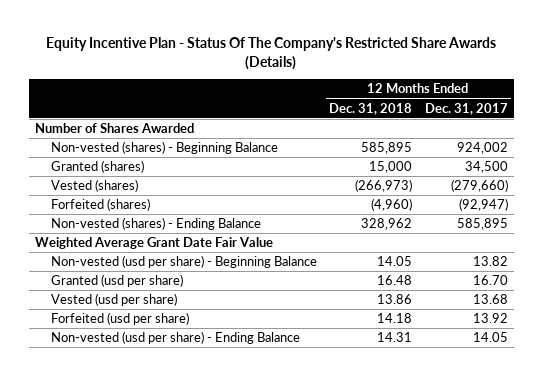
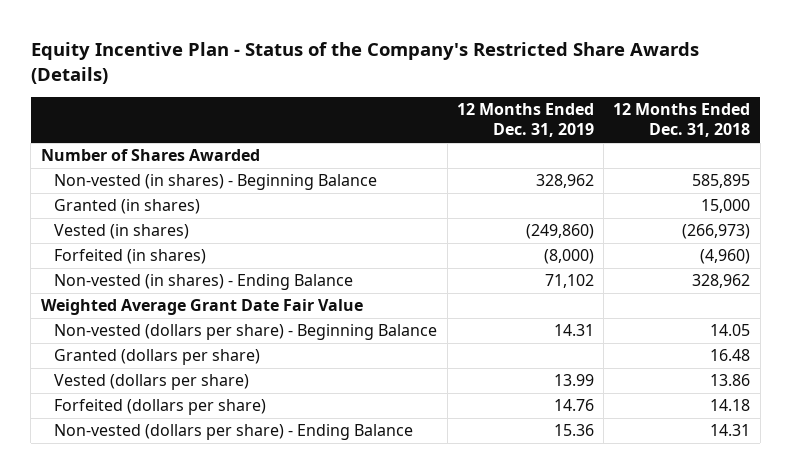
[46,36,497,71] Equity Incentive Plan - Status Of The Company's Restricted Share Awards (Details) -> [30,41,699,84] Equity Incentive Plan - Status of the Company's Restricted Share Awards (Details)
[424,102,508,115] Dec. 31, 2017 -> none
none -> [456,102,594,138] 12 Months Ended Dec. 31, 2019
[50,141,278,155] Non-vested (shares) - Beginning Balance -> [54,174,378,191] Non-vested (in shares) - Beginning Balance
[50,160,144,174] Granted (shares) -> [54,199,201,215] Granted (in shares)
[50,179,138,193] Vested (shares) -> [54,224,190,240] Vested (in shares)
[50,198,150,212] Forfeited (shares) -> [54,249,207,265] Forfeited (in shares)
[50,217,261,231] Non-vested (shares) - Ending Balance -> [54,274,354,291] Non-vested (in shares) - Ending Balance
[50,255,317,269] Non-vested (usd per share) - Beginning Balance -> [54,324,438,341] Non-vested (dollars per share) - Beginning Balance
[50,274,183,288] Granted (usd per share) -> [54,349,261,366] Granted (dollars per share)
[50,293,177,307] Vested (usd per share) -> [54,374,250,391] Vested (dollars per share)
[50,312,189,326] Forfeited (usd per share) -> [54,399,267,416] Forfeited (dollars per share)
[50,331,300,345] Non-vested (usd per share) - Ending Balance -> [54,424,414,441] Non-vested (dollars per share) - Ending Balance

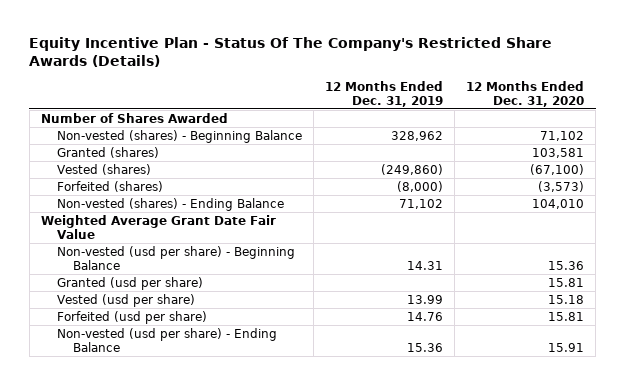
[30,41,699,84] Equity Incentive Plan - Status of the Company's Restricted Share Awards (Details) -> [29,36,553,67] Equity Incentive Plan - Status Of The Company's Restricted Share Awards (Details)
[613,102,751,138] 12 Months Ended Dec. 31, 2018 -> none
none -> [466,80,585,107] 12 Months Ended Dec. 31, 2020
[54,174,378,191] Non-vested (in shares) - Beginning Balance -> [56,129,302,143] Non-vested (shares) - Beginning Balance
[54,199,201,215] Granted (in shares) -> [56,146,159,158] Granted (shares)
[54,224,190,240] Vested (in shares) -> [56,163,151,175] Vested (shares)
[54,249,207,265] Forfeited (in shares) -> [56,180,163,192] Forfeited (shares)
[54,274,354,291] Non-vested (in shares) - Ending Balance -> [56,197,284,211] Non-vested (shares) - Ending Balance
[54,324,438,341] Non-vested (dollars per share) - Beginning Balance -> [56,245,295,270] Non-vested (usd per share) - Beginning Balance
[54,349,261,366] Granted (dollars per share) -> [56,276,203,290] Granted (usd per share)
[54,374,250,391] Vested (dollars per share) -> [56,293,195,307] Vested (usd per share)
[54,399,267,416] Forfeited (dollars per share) -> [56,310,207,324] Forfeited (usd per share)
[54,424,414,441] Non-vested (dollars per share) - Ending Balance -> [56,327,277,352] Non-vested (usd per share) - Ending Balance

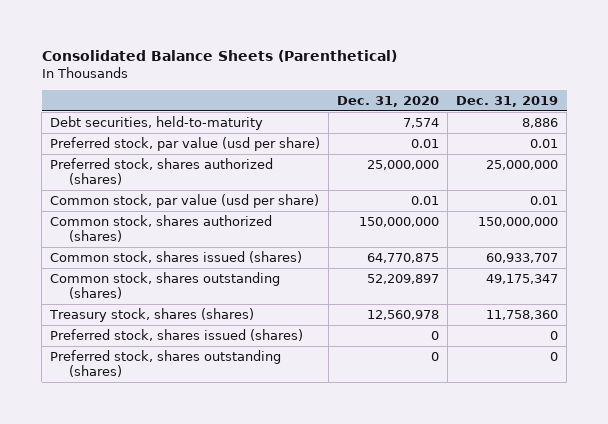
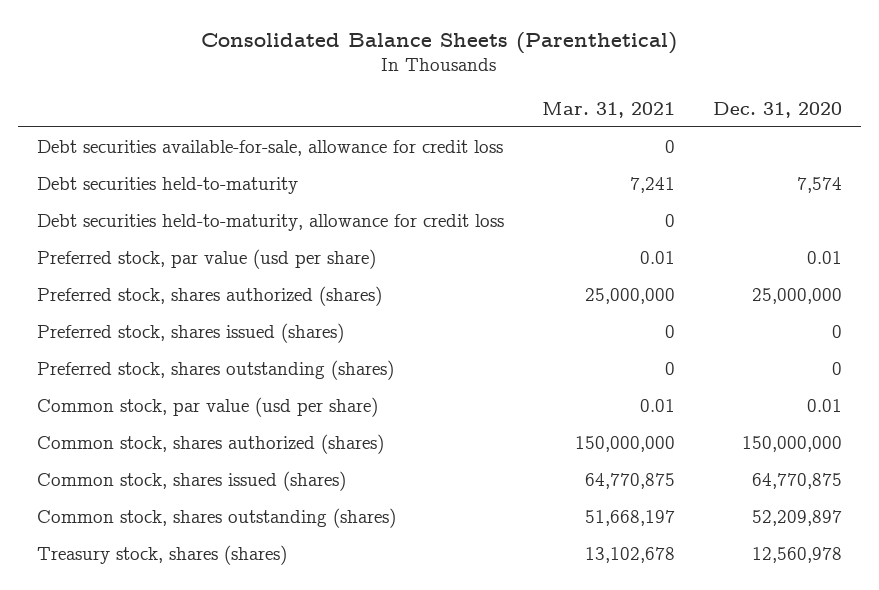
[456,96,559,108] Dec. 31, 2019 -> none
none -> [541,101,675,118] Mar. 31, 2021
none -> [37,139,504,156] Debt securities available-for-sale, allowance for credit loss
[50,115,264,130] Debt securities, held-to-maturity -> [37,176,299,194] Debt securities held-to-maturity
none -> [37,213,505,231] Debt securities held-to-maturity, allowance for credit loss
[50,328,304,341] Preferred stock, shares issued (shares) -> [37,322,345,343] Preferred stock, shares issued (shares)
[50,349,282,378] Preferred stock, shares outstanding (shares) -> [37,359,395,380] Preferred stock, shares outstanding (shares)

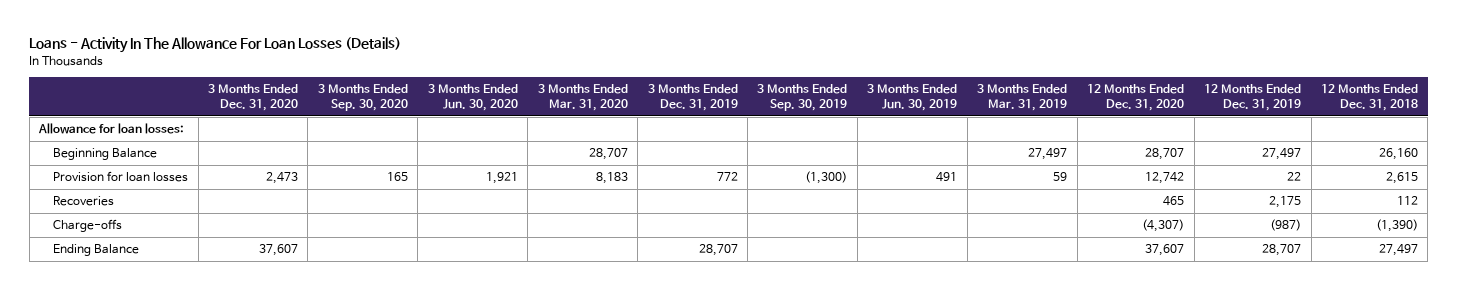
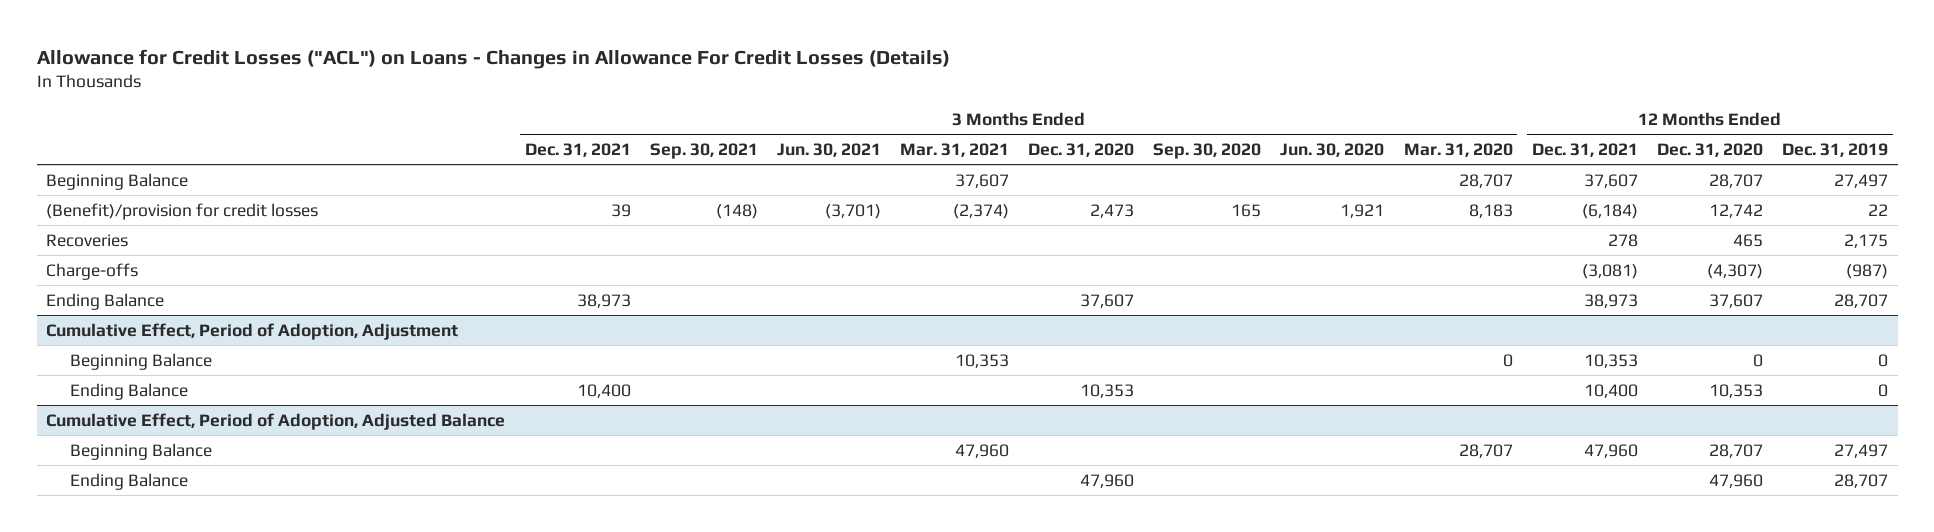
[29,37,402,54] Loans - Activity In The Allowance For Loan Losses (Details) -> [36,48,950,69] Allowance for Credit Losses ("ACL") on Loans - Changes in Allowance For Credit Losses (Details)
[647,84,738,112] 3 Months Ended Dec. 31, 2019 -> none
[757,84,848,112] 3 Months Ended Sep. 30, 2019 -> none
[867,84,958,112] 3 Months Ended Jun. 30, 2019 -> none
[977,84,1068,112] 3 Months Ended Mar. 31, 2019 -> none
[1320,84,1418,112] 12 Months Ended Dec. 31, 2018 -> none
none -> [524,142,631,157] Dec. 31, 2021
none -> [649,142,758,159] Sep. 30, 2021
none -> [776,142,881,157] Jun. 30, 2021
none -> [900,142,1010,157] Mar. 31, 2021
none -> [1531,142,1638,157] Dec. 31, 2021
[38,123,185,135] Allowance for loan losses: -> none
[53,171,189,183] Provision for loan losses -> [46,202,319,220] (Benefit)/provision for credit losses
none -> [46,322,459,340] Cumulative Effect, Period of Adoption, Adjustment
none -> [70,352,213,370] Beginning Balance
none -> [70,382,189,400] Ending Balance
none -> [46,412,506,430] Cumulative Effect, Period of Adoption, Adjusted Balance
none -> [70,442,213,460] Beginning Balance
none -> [70,472,189,490] Ending Balance

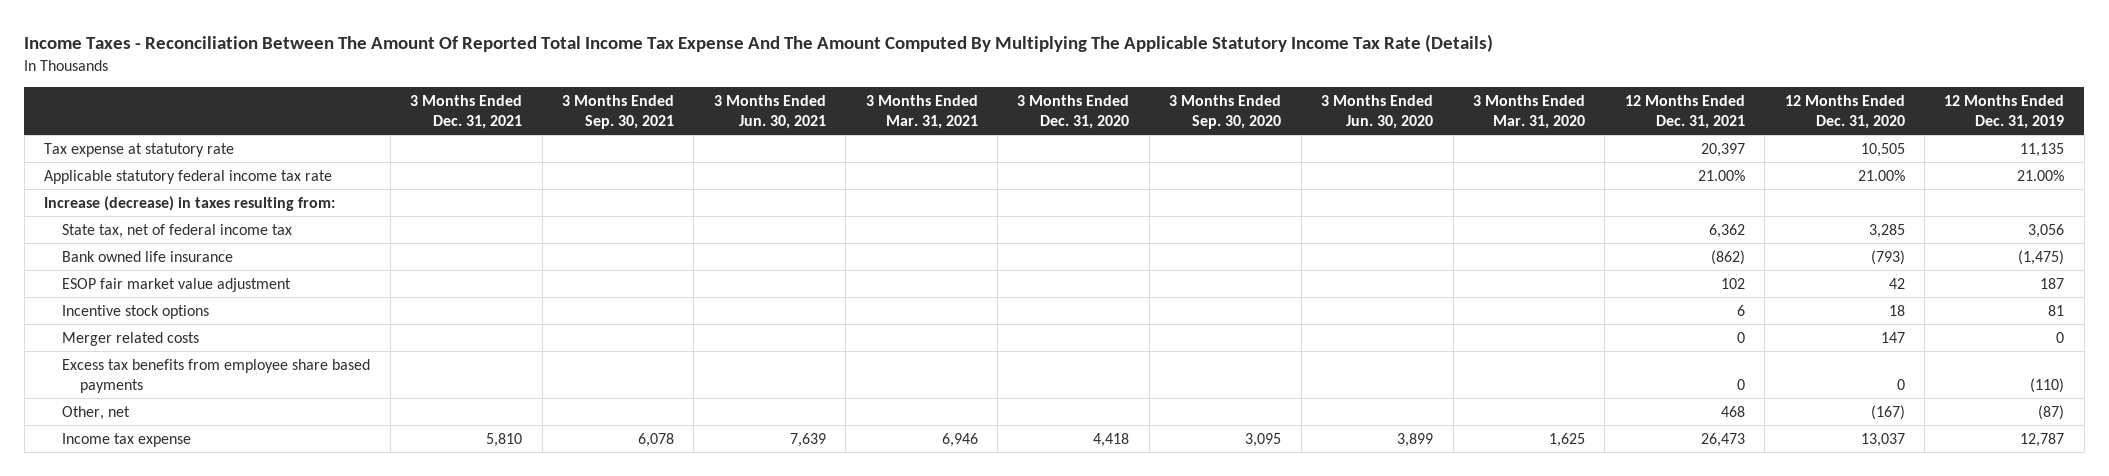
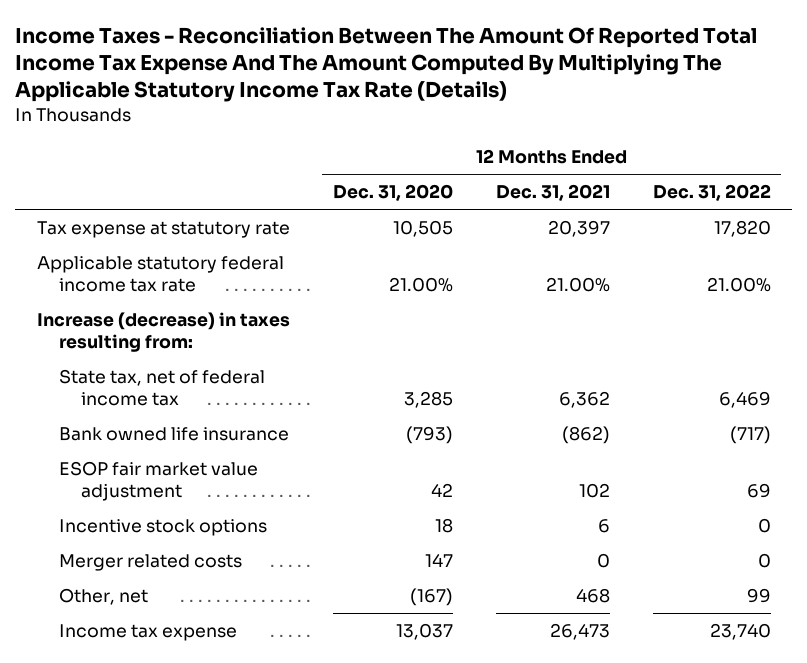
[410,94,523,129] 3 Months Ended Dec. 31, 2021 -> none
[562,94,675,129] 3 Months Ended Sep. 30, 2021 -> none
[713,94,826,129] 3 Months Ended Jun. 30, 2021 -> none
[865,94,978,129] 3 Months Ended Mar. 31, 2021 -> none
[1017,94,1130,129] 3 Months Ended Dec. 31, 2020 -> none
[1169,94,1282,129] 3 Months Ended Sep. 30, 2020 -> none
[1321,94,1434,129] 3 Months Ended Jun. 30, 2020 -> none
[1472,94,1585,129] 3 Months Ended Mar. 31, 2020 -> none
[1944,94,2065,129] 12 Months Ended Dec. 31, 2019 -> none
none -> [652,184,771,202] Dec. 31, 2022
[62,358,371,394] Excess tax benefits from employee share based payments -> none

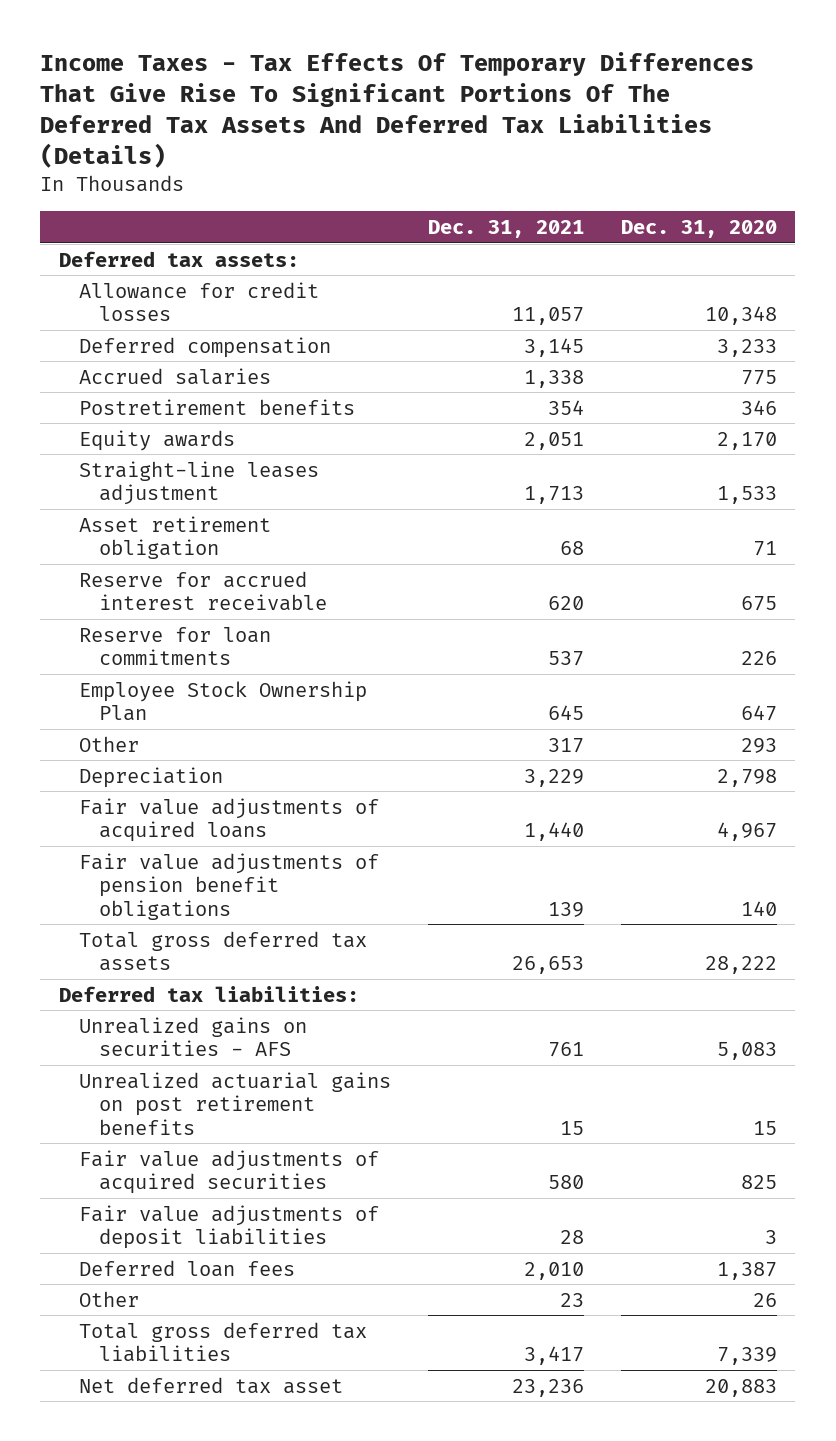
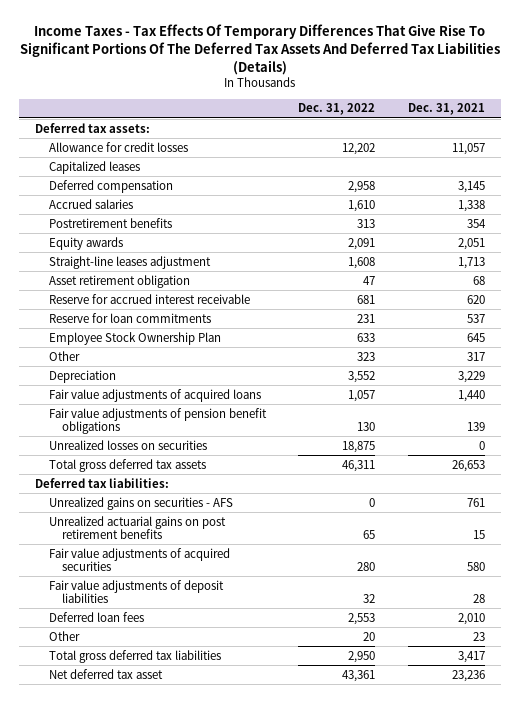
[620,219,777,238] Dec. 31, 2020 -> none
none -> [298,103,376,116] Dec. 31, 2022
none -> [48,160,140,174] Capitalized leases
none -> [48,439,207,450] Unrealized losses on securities

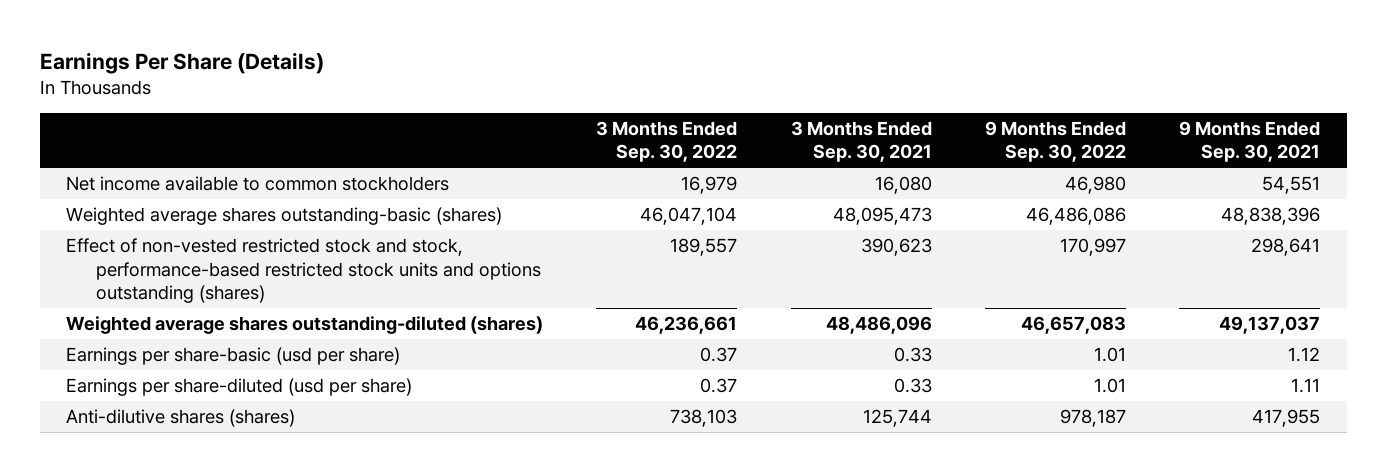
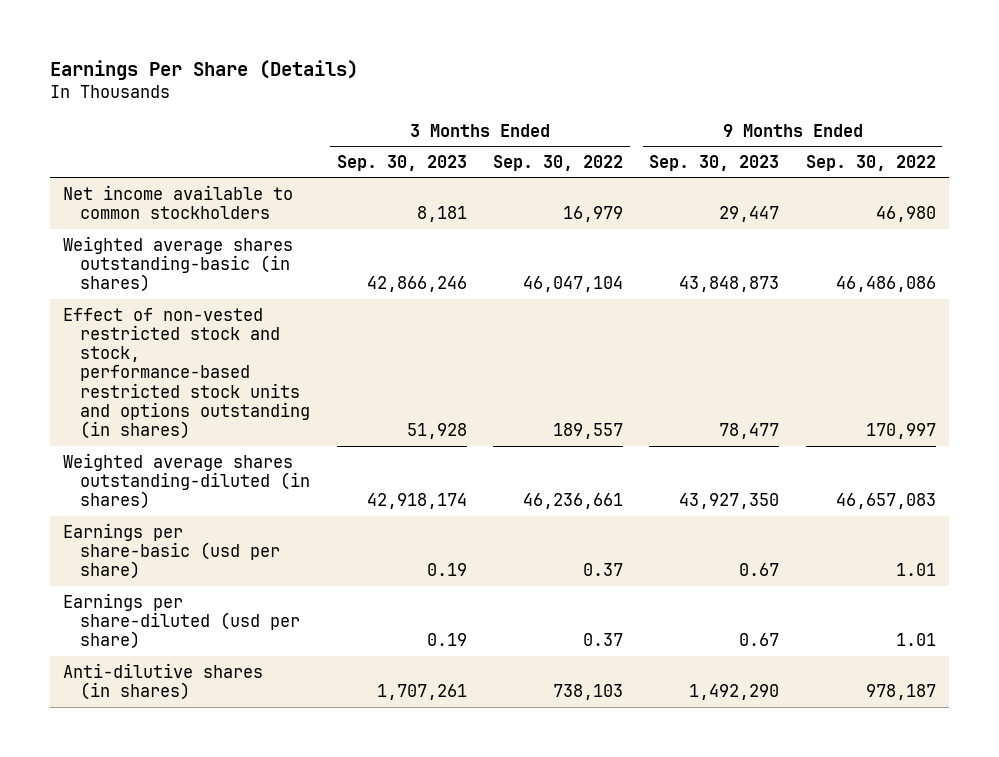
[790,121,932,163] 3 Months Ended Sep. 30, 2021 -> none
[1178,121,1320,163] 9 Months Ended Sep. 30, 2021 -> none
none -> [336,154,467,171] Sep. 30, 2023
none -> [649,154,780,171] Sep. 30, 2023
[66,207,503,226] Weighted average shares outstanding-basic (shares) -> [63,235,294,293] Weighted average shares outstanding-basic (in shares)
[66,238,541,304] Effect of non-vested restricted stock and stock, performance-based restricted stock units and options outstanding (shares) -> [63,307,311,440] Effect of non-vested restricted stock and stock, performance-based restricted stock units and options outstanding (in shares)
[66,316,544,335] Weighted average shares outstanding-diluted (shares) -> [63,452,311,510] Weighted average shares outstanding-diluted (in shares)
[66,409,296,428] Anti-dilutive shares (shares) -> [63,662,264,700] Anti-dilutive shares (in shares)

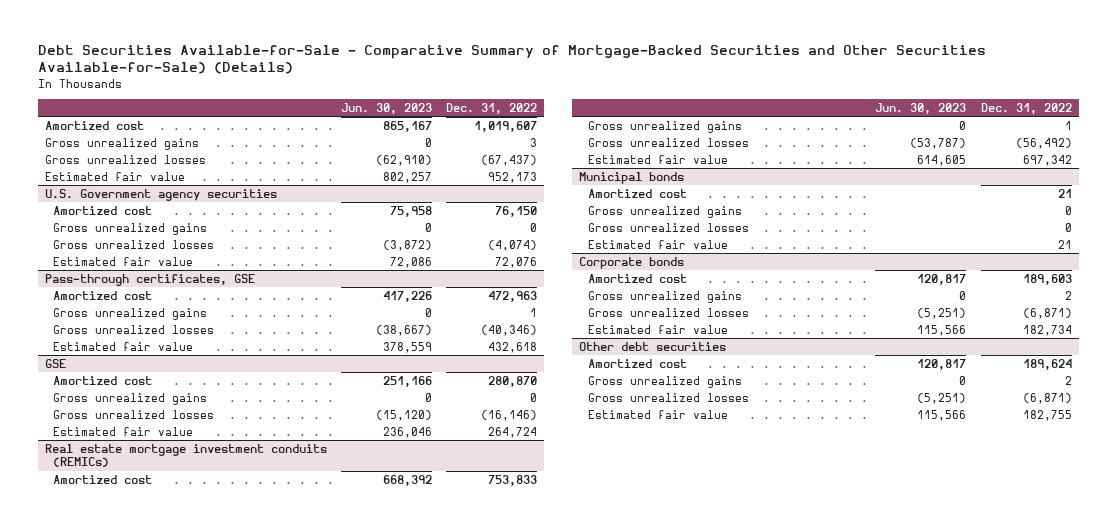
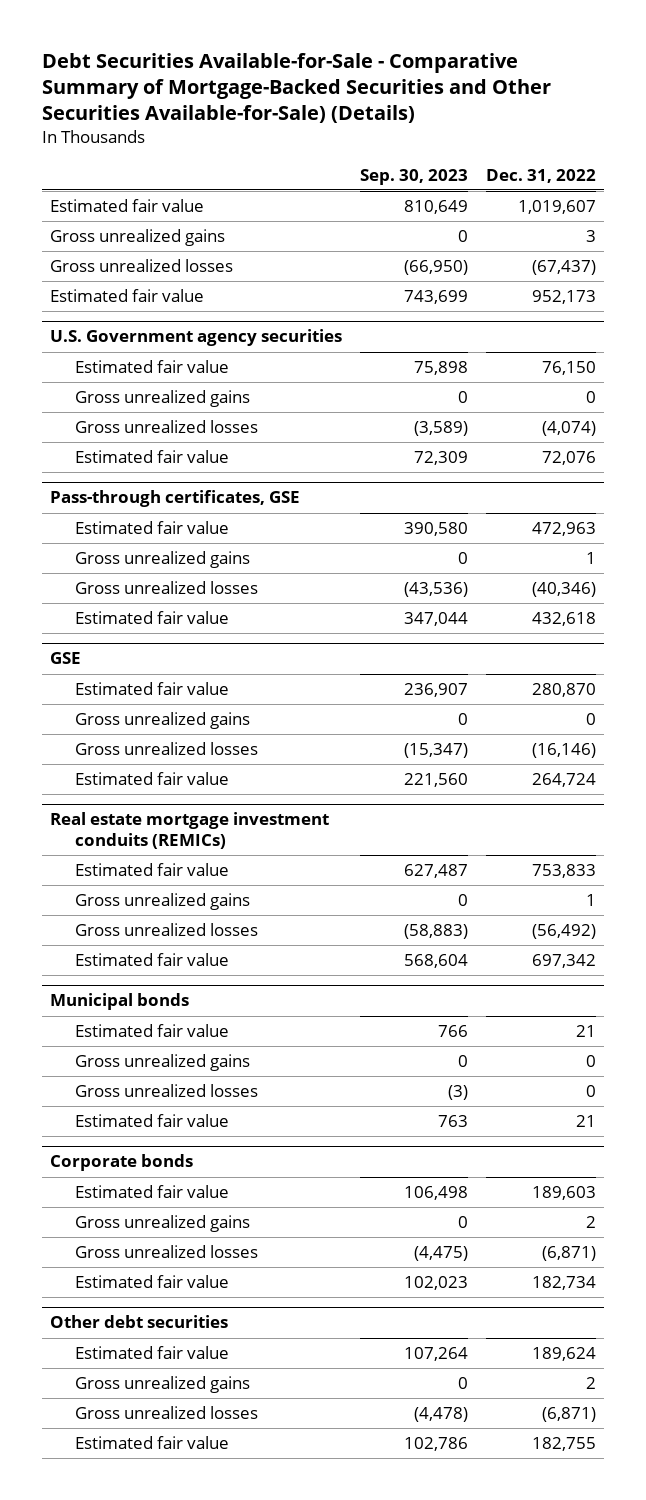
[340,102,432,114] Jun. 30, 2023 -> none
none -> [360,168,469,185] Sep. 30, 2023
[44,120,144,130] Amortized cost -> [50,199,205,213] Estimated fair value
[53,205,153,215] Amortized cost -> [74,360,229,374] Estimated fair value
[53,290,153,300] Amortized cost -> [74,521,229,535] Estimated fair value
[53,375,153,385] Amortized cost -> [74,682,229,696] Estimated fair value
[53,474,153,484] Amortized cost -> [74,863,229,877] Estimated fair value
[587,188,687,198] Amortized cost -> none
none -> [74,1024,229,1038] Estimated fair value
[587,273,687,283] Amortized cost -> [74,1185,229,1199] Estimated fair value
[587,358,687,368] Amortized cost -> [74,1346,229,1360] Estimated fair value

